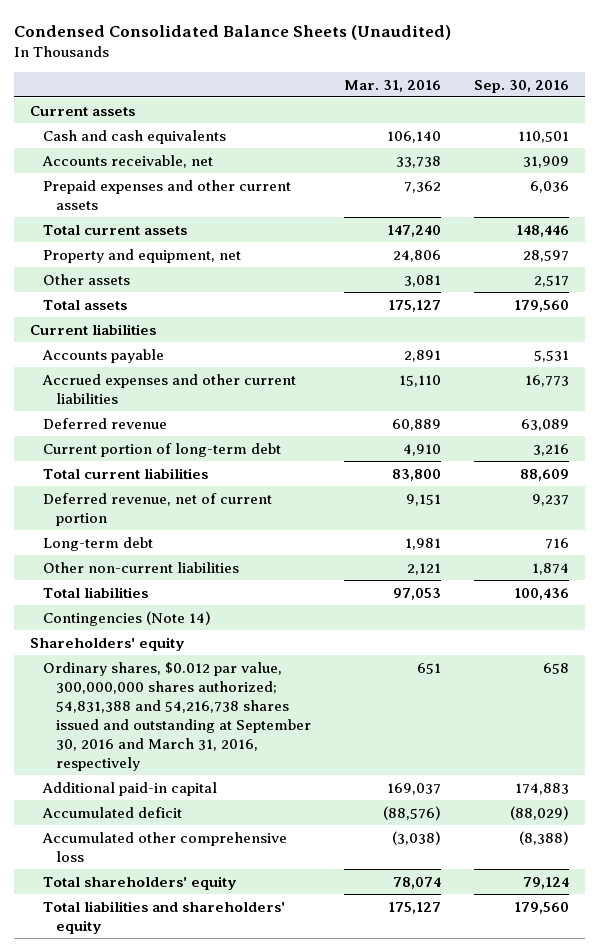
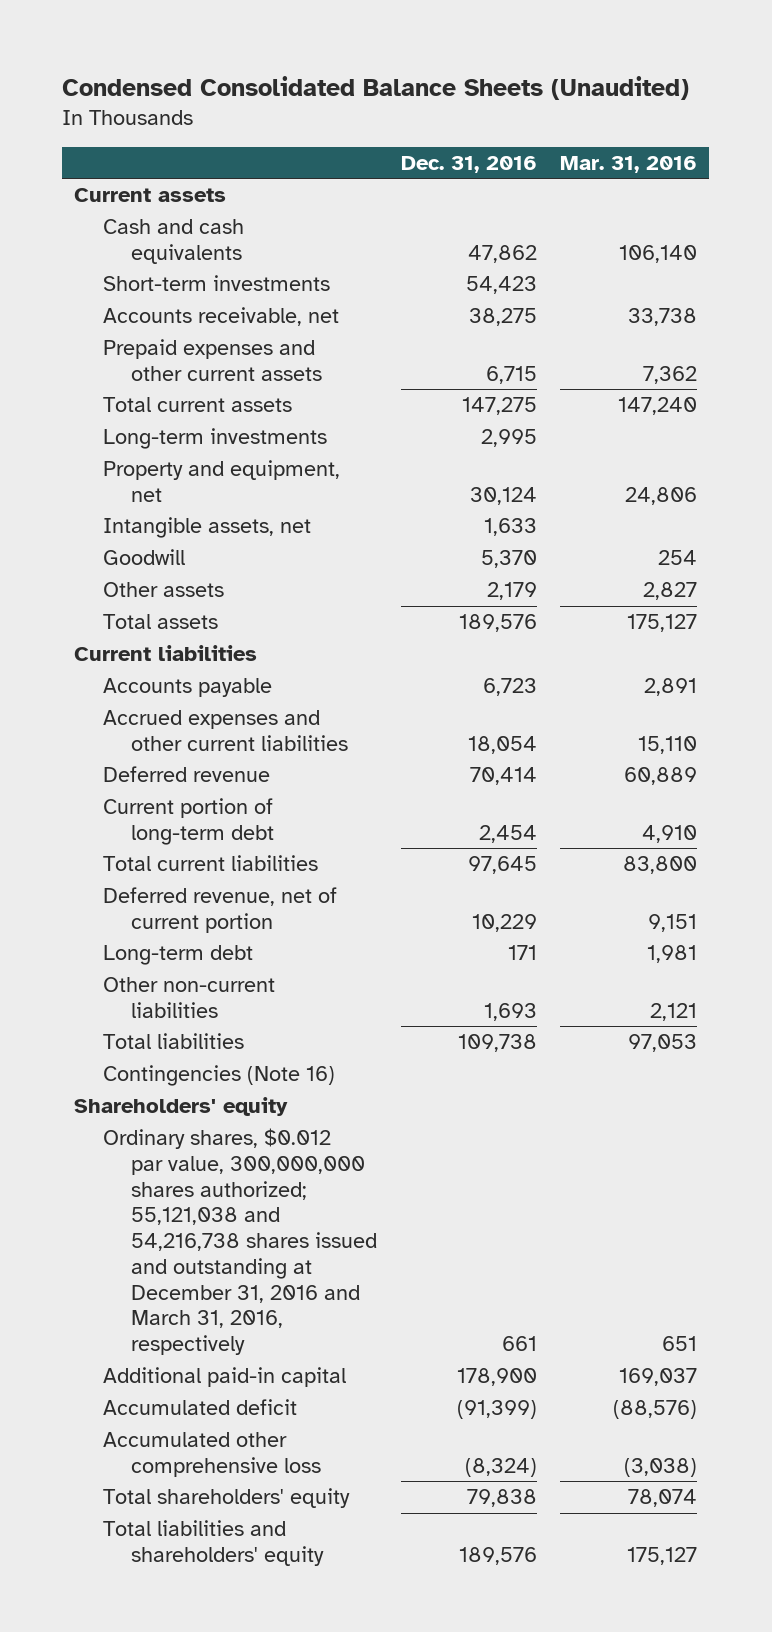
[473,79,569,93] Sep. 30, 2016 -> none
none -> [400,155,537,173] Dec. 31, 2016
none -> [102,275,330,292] Short-term investments
none -> [102,428,327,450] Long-term investments
none -> [102,517,311,539] Intangible assets, net
none -> [102,549,185,566] Goodwill
[403,274,441,287] 3,081 -> [643,582,698,601] 2,827
[43,610,212,626] Contingencies (Note 14) -> [102,1065,335,1087] Contingencies (Note 16)
[43,661,312,772] Ordinary shares, $0.012 par value, 300,000,000 shares authorized; 54,831,388 and 54,216,738 shares issued and outstanding at September 30, 2016 and March 31, 2016, respectively -> [102,1128,377,1356] Ordinary shares, $0.012 par value, 300,000,000 shares authorized; 55,121,038 and 54,216,738 shares issued and outstanding at December 31, 2016 and March 31, 2016, respectively

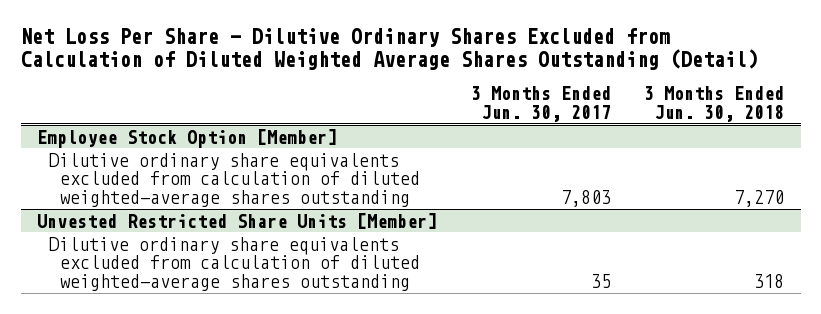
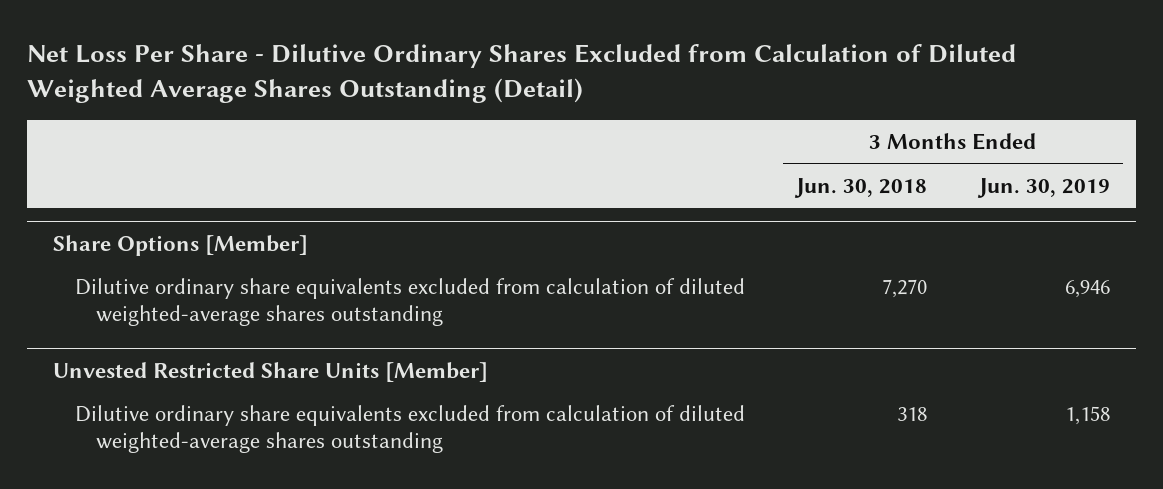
[470,86,611,123] 3 Months Ended Jun. 30, 2017 -> none
none -> [977,177,1111,198] Jun. 30, 2019
[37,128,338,148] Employee Stock Option [Member] -> [53,234,309,256] Share Options [Member]

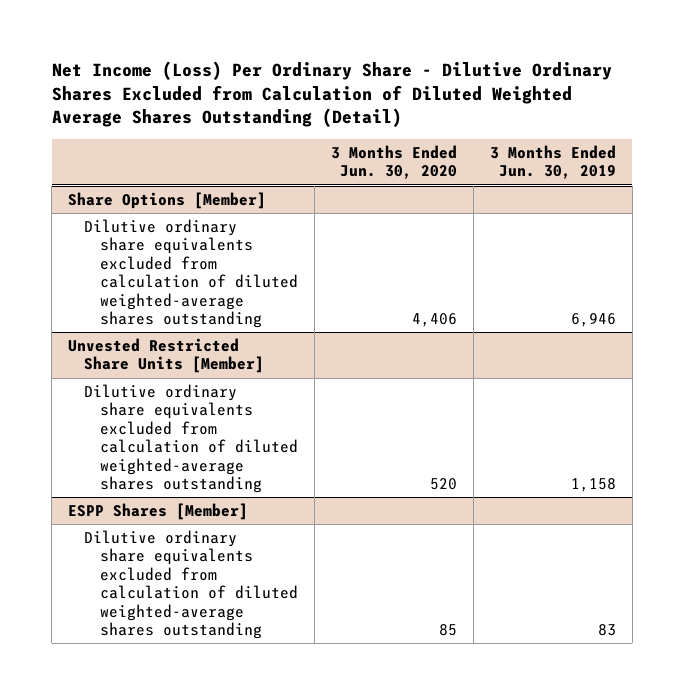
[27,44,1017,104] Net Loss Per Share - Dilutive Ordinary Shares Excluded from Calculation of Diluted Weighted Average Shares Outstanding (Detail) -> [51,60,612,128] Net Income (Loss) Per Ordinary Share - Dilutive Ordinary Shares Excluded from Calculation of Diluted Weighted Average Shares Outstanding (Detail)
[794,177,928,198] Jun. 30, 2018 -> none
none -> [330,144,457,180] 3 Months Ended Jun. 30, 2020
none -> [68,503,249,521] ESPP Shares [Member]
none -> [84,530,298,639] Dilutive ordinary share equivalents excluded from calculation of diluted weighted-average shares outstanding

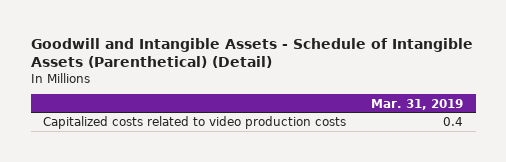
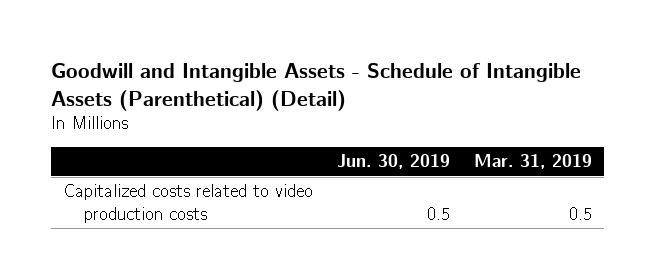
none -> [336,154,450,170] Jun. 30, 2019
[443,117,464,127] 0.4 -> [568,206,592,220] 0.5

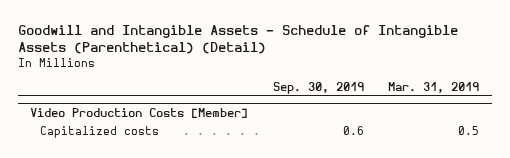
[336,154,450,170] Jun. 30, 2019 -> none
none -> [272,81,364,94] Sep. 30, 2019
none -> [30,107,249,118] Video Production Costs [Member]
[62,184,313,223] Capitalized costs related to video production costs -> [40,126,160,139] Capitalized costs

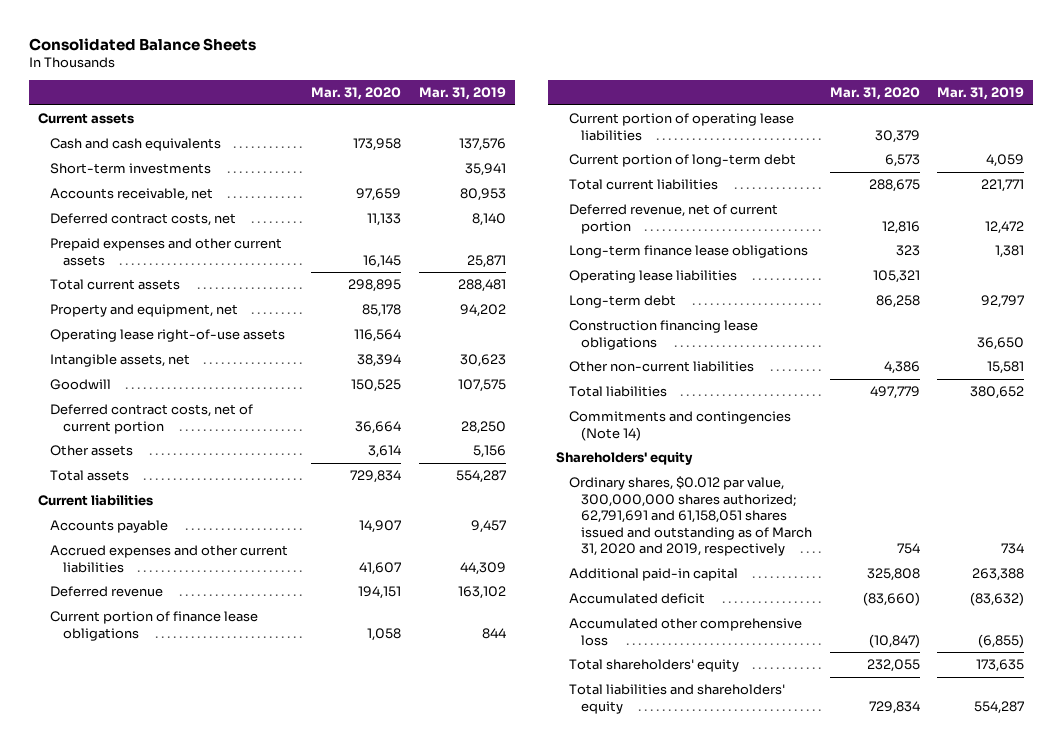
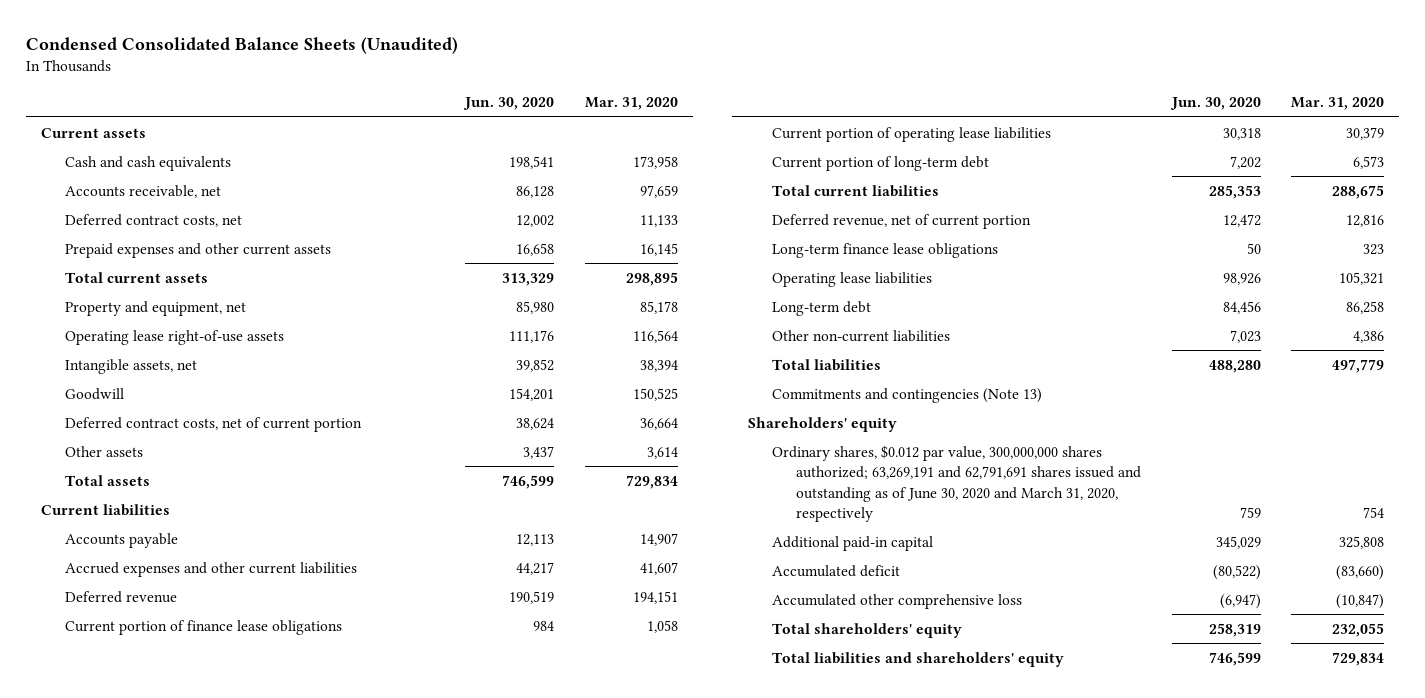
[29,37,257,51] Consolidated Balance Sheets -> [25,37,458,55] Condensed Consolidated Balance Sheets (Unaudited)
[419,87,507,101] Mar. 31, 2019 -> none
none -> [463,96,555,110] Jun. 30, 2020
[50,163,212,175] Short-term investments -> none
[568,320,758,350] Construction financing lease obligations -> none
[568,411,791,441] Commitments and contingencies (Note 14) -> [771,387,1042,403] Commitments and contingencies (Note 13)
[568,476,812,557] Ordinary shares, $0.012 par value, 300,000,000 shares authorized; 62,791,691 and 61,158,051 shares issued and outstanding as of March 31, 2020 and 2019, respectively -> [771,444,1141,522] Ordinary shares, $0.012 par value, 300,000,000 shares authorized; 63,269,191 and 62,791,691 shares issued and outstanding as of June 30, 2020 and March 31, 2020, respectively

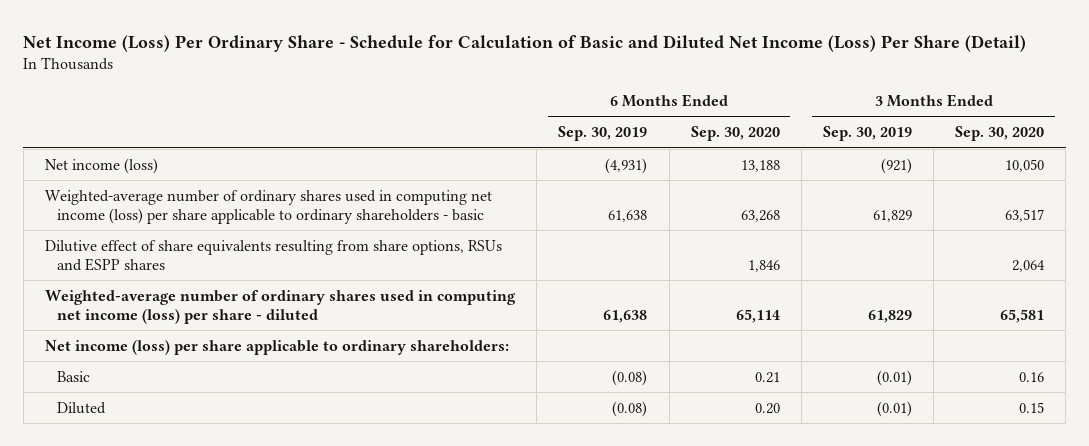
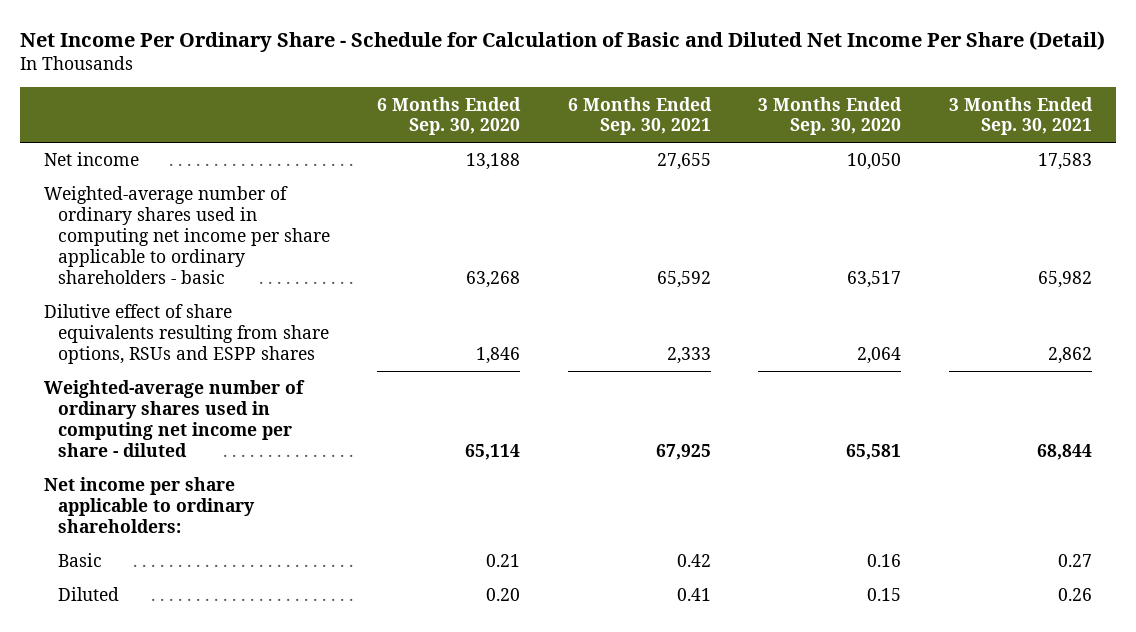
[23,34,1027,52] Net Income (Loss) Per Ordinary Share - Schedule for Calculation of Basic and Diluted Net Income (Loss) Per Share (Detail) -> [19,30,1105,52] Net Income Per Ordinary Share - Schedule for Calculation of Basic and Diluted Net Income Per Share (Detail)
[558,126,648,142] Sep. 30, 2019 -> none
[822,126,912,142] Sep. 30, 2019 -> none
none -> [567,96,712,136] 6 Months Ended Sep. 30, 2021
none -> [948,96,1093,136] 3 Months Ended Sep. 30, 2021
[45,157,159,174] Net income (loss) -> [43,152,139,167] Net income
[45,189,493,224] Weighted-average number of ordinary shares used in computing net income (loss) per share applicable to ordinary shareholders - basic -> [43,186,330,284] Weighted-average number of ordinary shares used in computing net income per share applicable to ordinary shareholders - basic
[45,289,517,324] Weighted-average number of ordinary shares used in computing net income (loss) per share - diluted -> [43,380,305,457] Weighted-average number of ordinary shares used in computing net income per share - diluted
[45,339,510,355] Net income (loss) per share applicable to ordinary shareholders: -> [43,477,255,534] Net income per share applicable to ordinary shareholders:

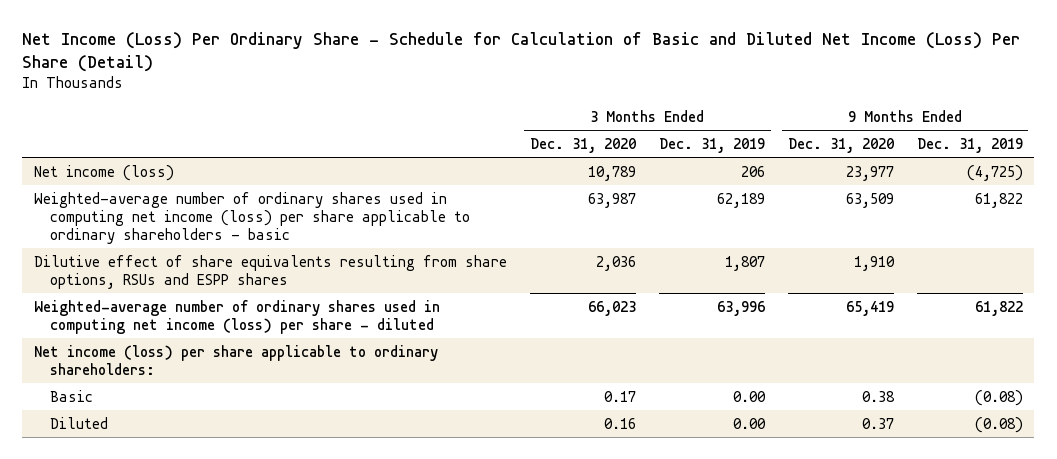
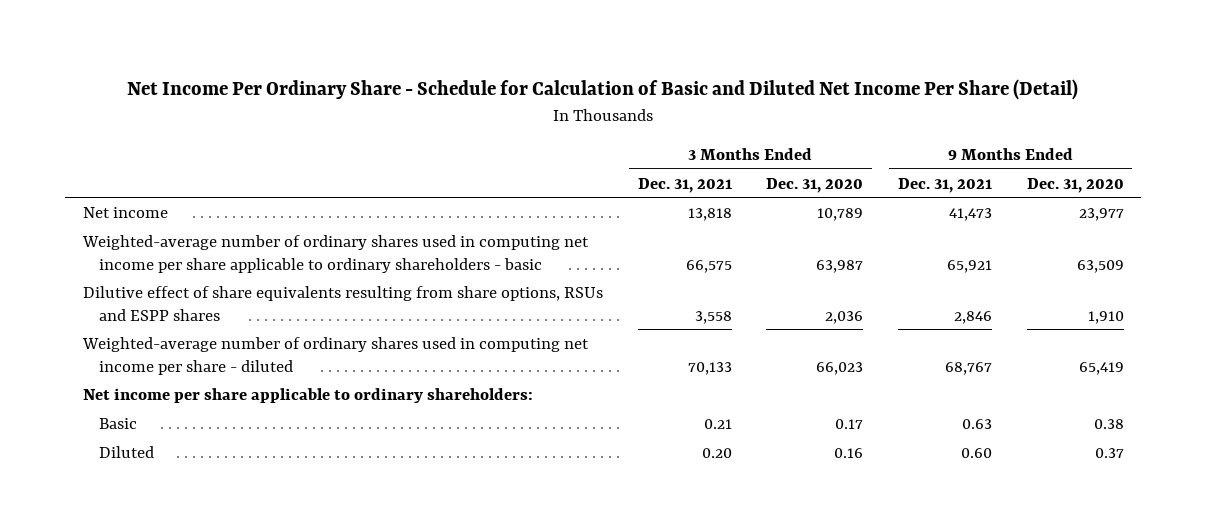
[22,32,1021,73] Net Income (Loss) Per Ordinary Share - Schedule for Calculation of Basic and Diluted Net Income (Loss) Per Share (Detail) -> [127,79,1079,101] Net Income Per Ordinary Share - Schedule for Calculation of Basic and Diluted Net Income Per Share (Detail)
[658,137,765,153] Dec. 31, 2019 -> none
[916,137,1023,153] Dec. 31, 2019 -> none
none -> [637,177,732,193] Dec. 31, 2021
none -> [898,177,993,193] Dec. 31, 2021
[33,164,174,181] Net income (loss) -> [82,206,168,218] Net income
[33,191,471,244] Weighted-average number of ordinary shares used in computing net income (loss) per share applicable to ordinary shareholders - basic -> [81,234,589,273] Weighted-average number of ordinary shares used in computing net income per share applicable to ordinary shareholders - basic
[33,299,440,334] Weighted-average number of ordinary shares used in computing net income (loss) per share - diluted -> [81,336,589,375] Weighted-average number of ordinary shares used in computing net income per share - diluted
[33,344,438,375] Net income (loss) per share applicable to ordinary shareholders: -> [82,387,533,403] Net income per share applicable to ordinary shareholders:

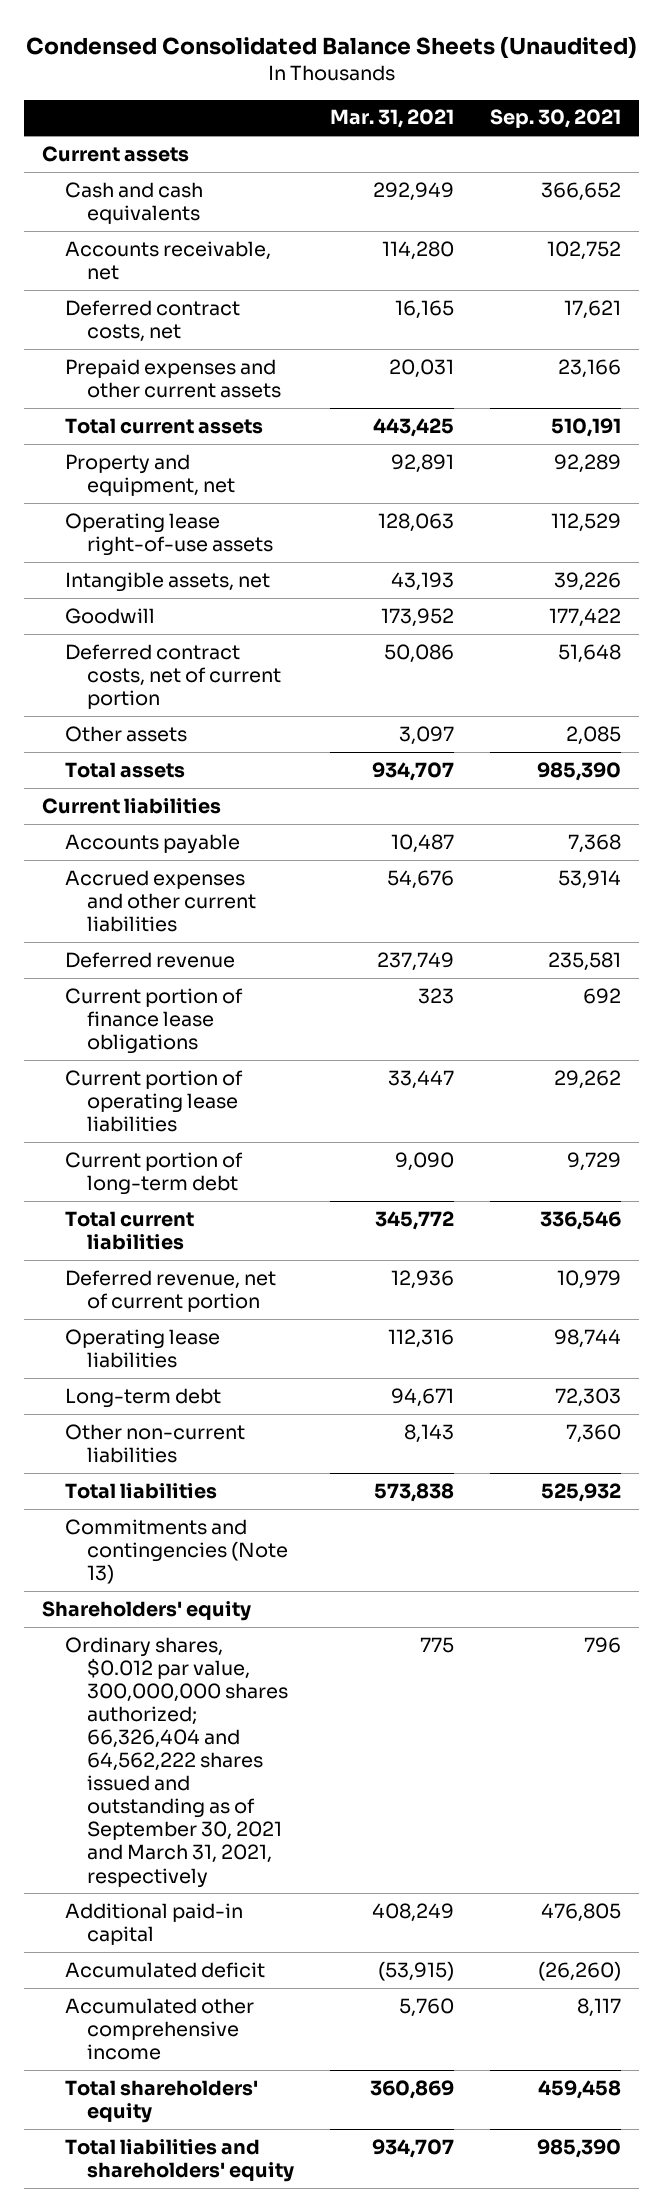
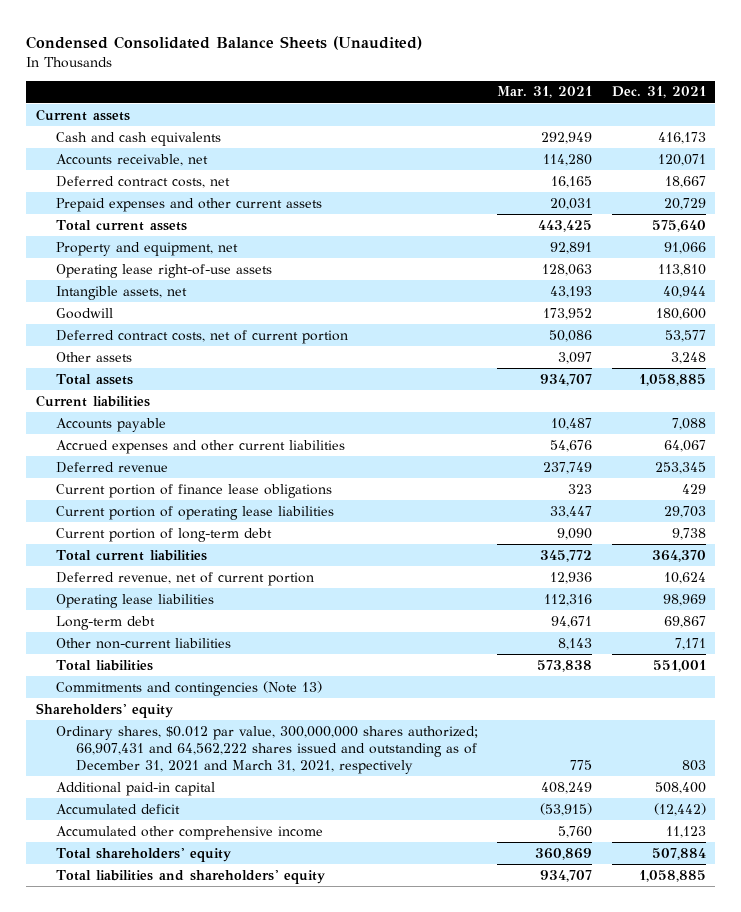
[489,109,621,129] Sep. 30, 2021 -> none
none -> [611,86,706,99] Dec. 31, 2021
[64,1636,289,1888] Ordinary shares, $0.012 par value, 300,000,000 shares authorized; 66,326,404 and 64,562,222 shares issued and outstanding as of September 30, 2021 and March 31, 2021, respectively -> [56,725,479,775] Ordinary shares, $0.012 par value, 300,000,000 shares authorized; 66,907,431 and 64,562,222 shares issued and outstanding as of December 31, 2021 and March 31, 2021, respectively

